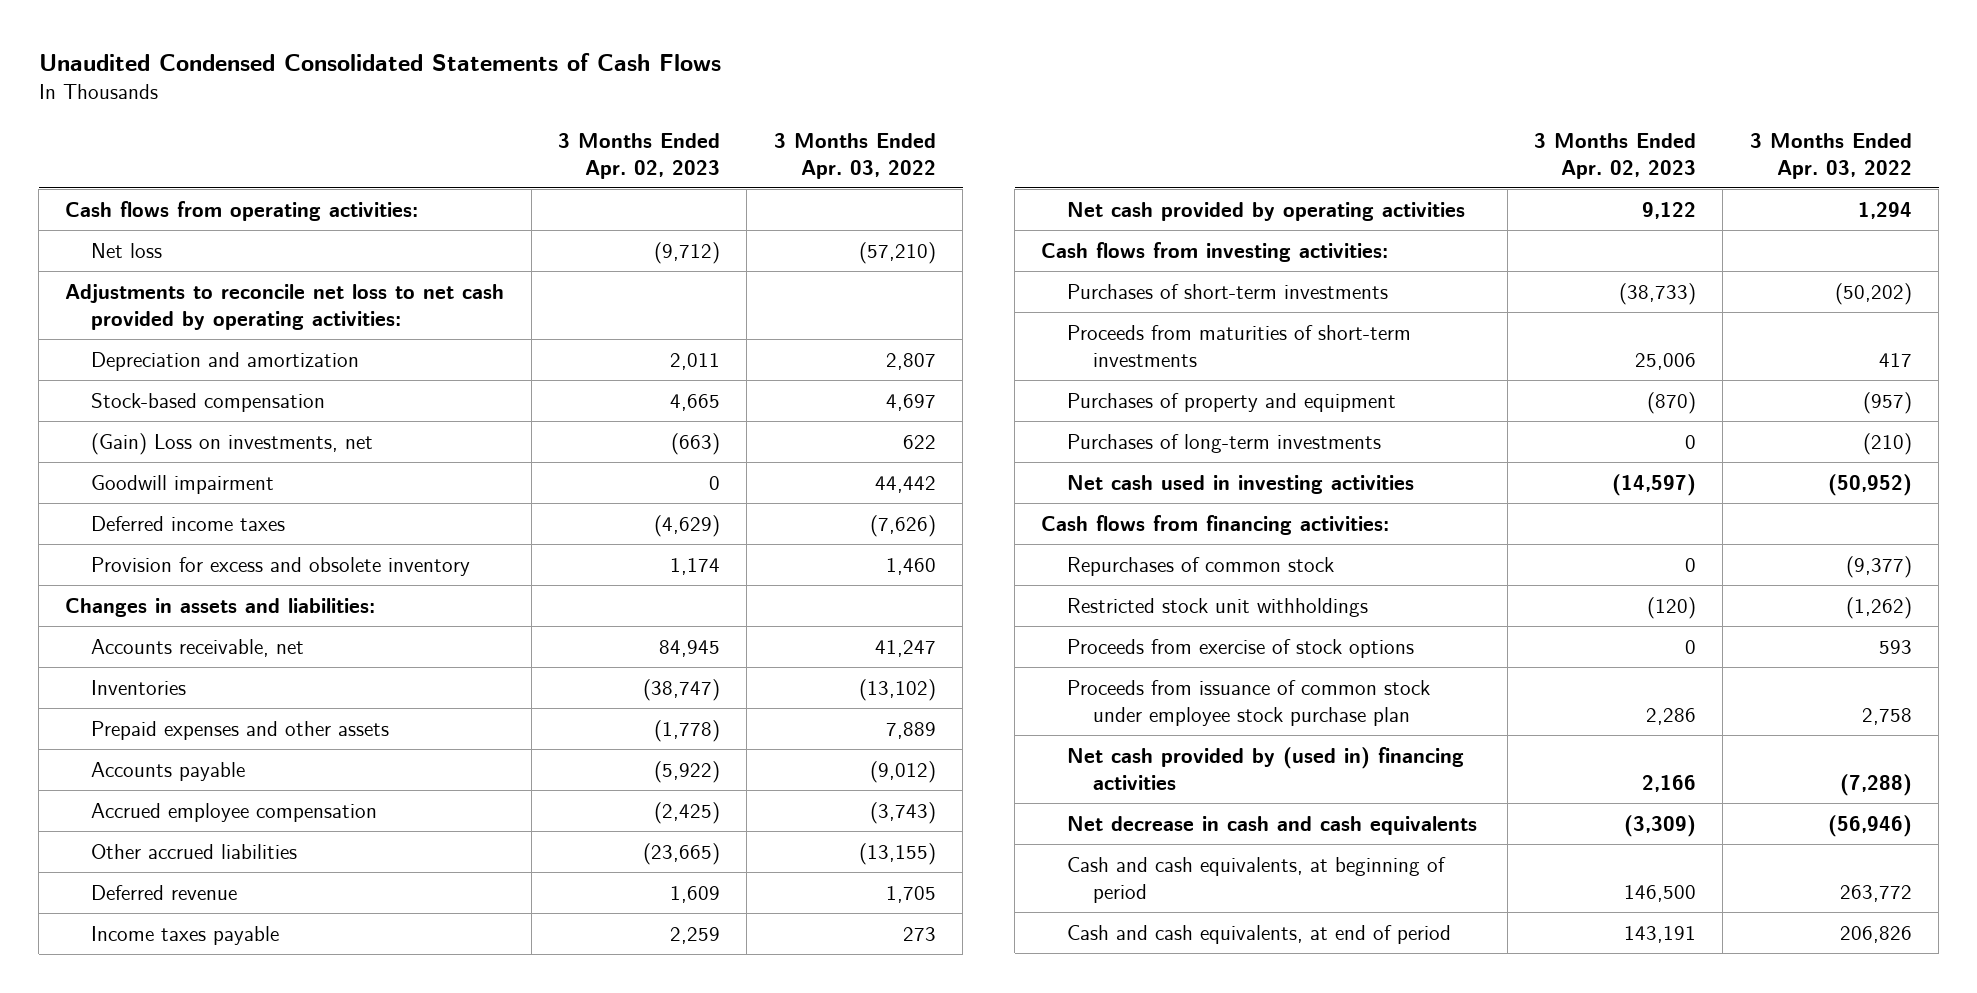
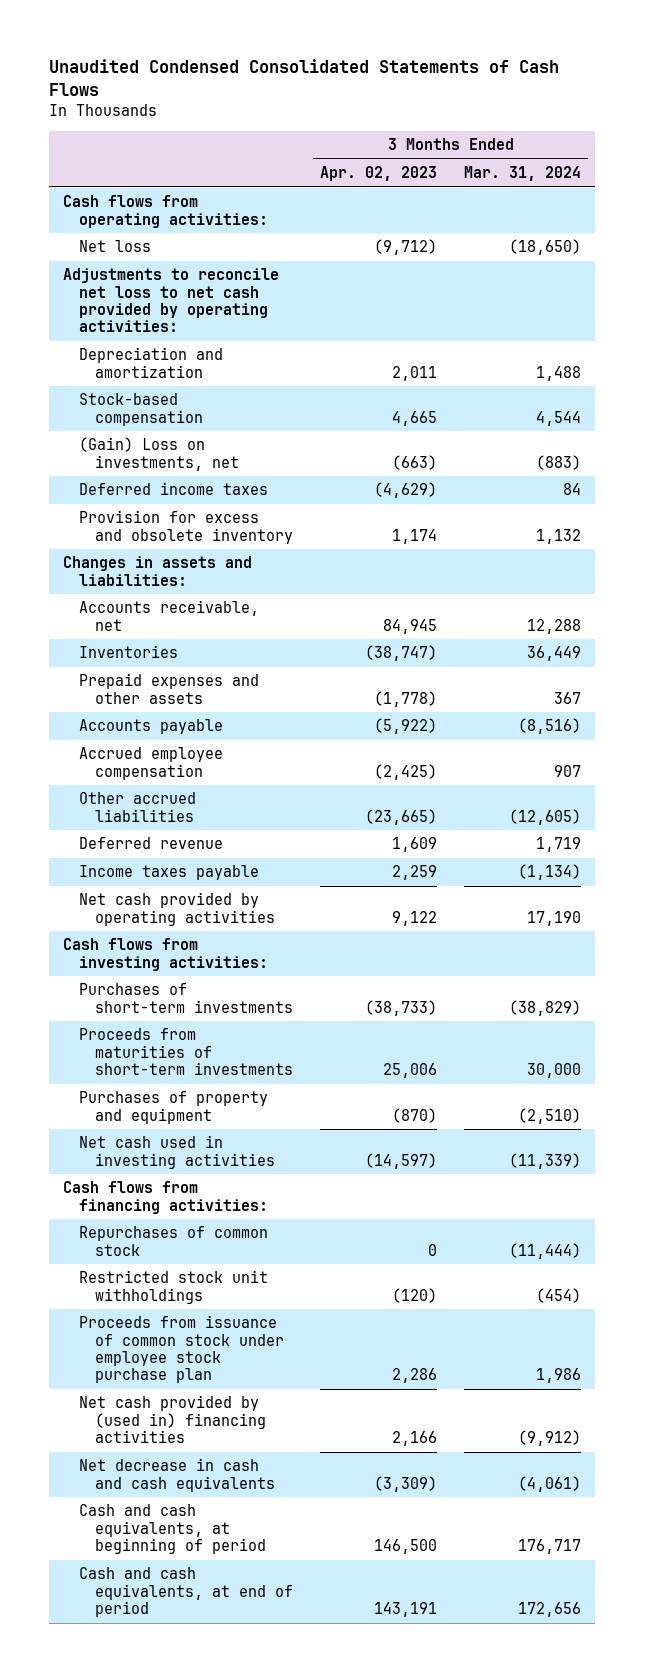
[773,132,936,179] 3 Months Ended Apr. 03, 2022 -> none
none -> [464,166,582,182] Mar. 31, 2024
[91,474,275,494] Goodwill impairment -> none
[1067,433,1382,453] Purchases of long-term investments -> none
[1067,638,1415,658] Proceeds from exercise of stock options -> none

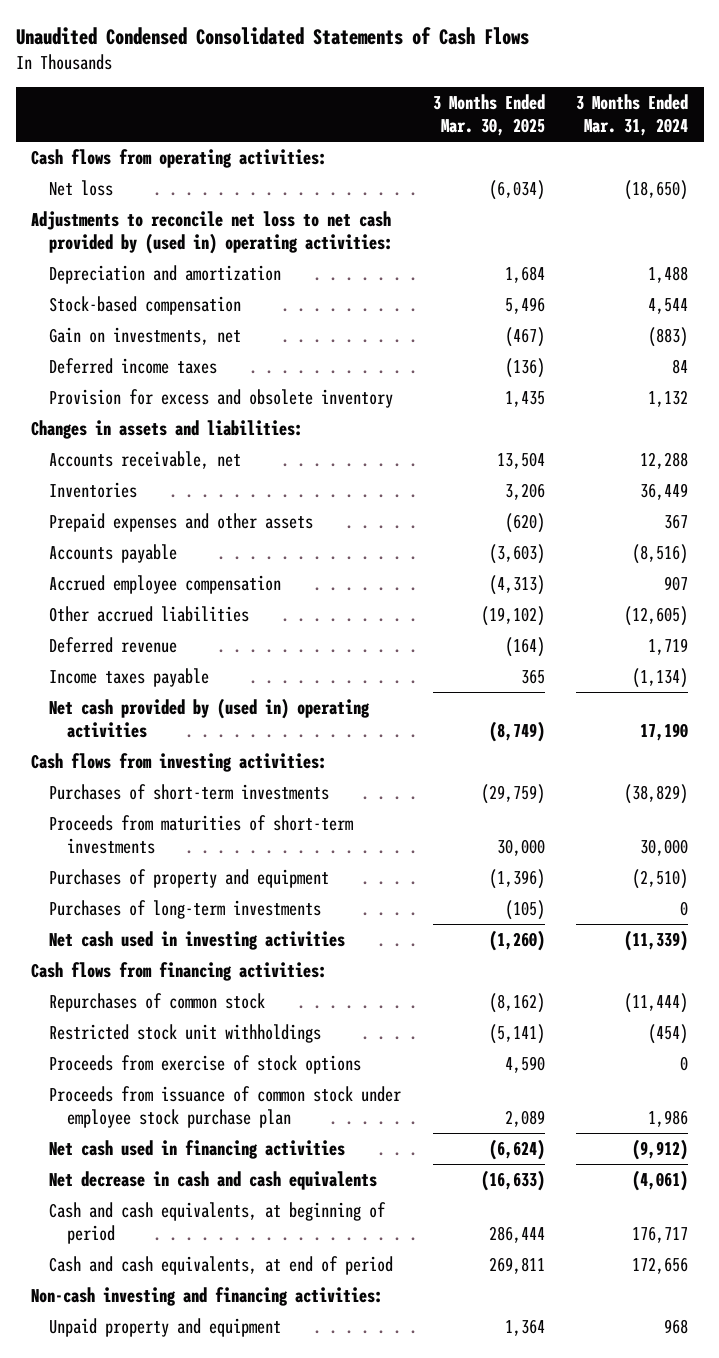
[319,166,437,182] Apr. 02, 2023 -> none
none -> [432,93,545,137] 3 Months Ended Mar. 30, 2025
[63,268,280,333] Adjustments to reconcile net loss to net cash provided by operating activities: -> [31,210,394,255] Adjustments to reconcile net loss to net cash provided by (used in) operating activities:
[78,437,239,471] (Gain) Loss on investments, net -> [49,326,242,345] Gain on investments, net
[78,892,275,926] Net cash provided by operating activities -> [49,697,371,739] Net cash provided by (used in) operating activities
none -> [49,899,322,919] Purchases of long-term investments
none -> [49,1054,362,1074] Proceeds from exercise of stock options
[78,1395,266,1444] Net cash provided by (used in) financing activities -> [49,1139,346,1159] Net cash used in financing activities
none -> [31,1286,384,1306] Non-cash investing and financing activities:
none -> [49,1317,282,1337] Unpaid property and equipment

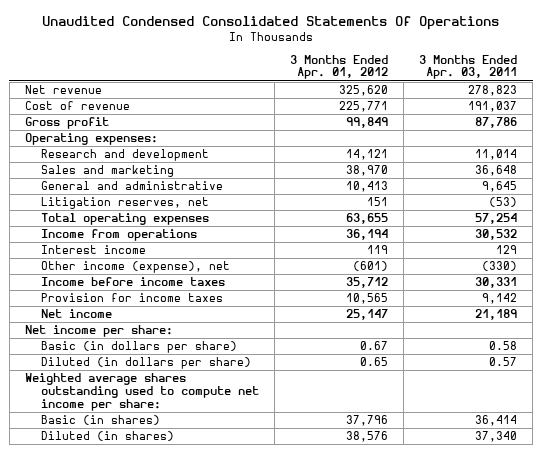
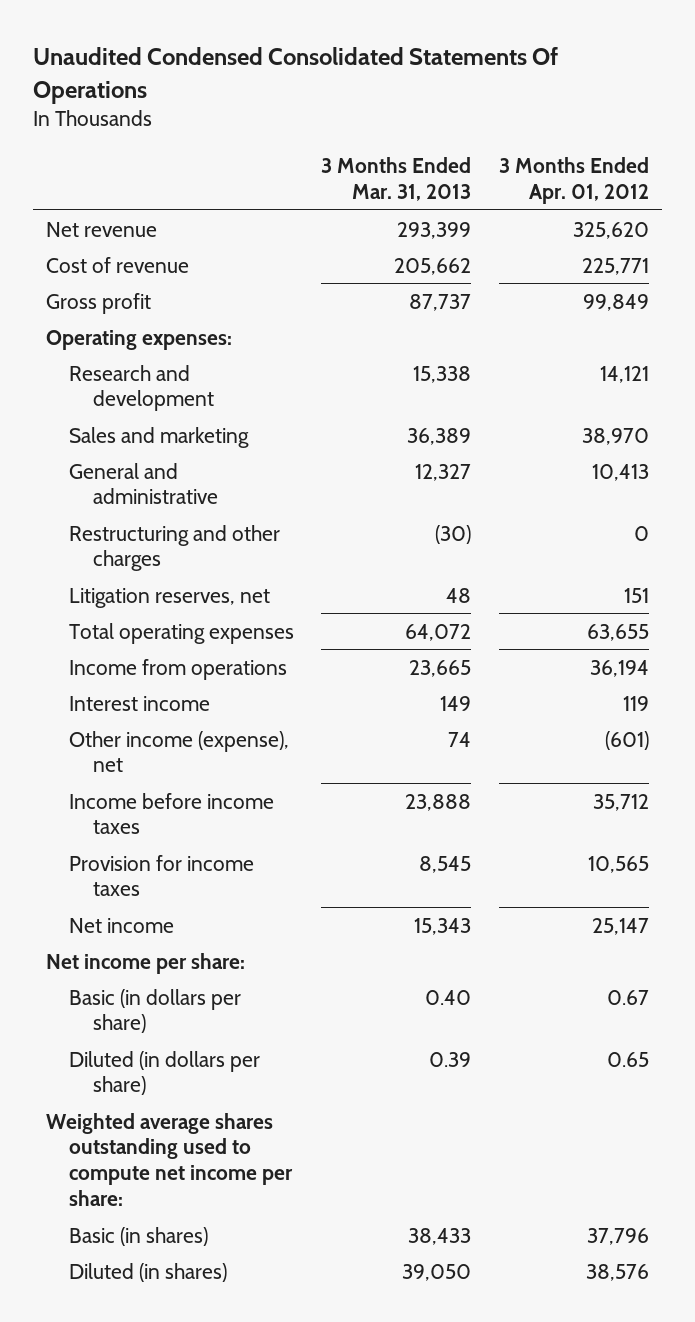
[419,54,518,80] 3 Months Ended Apr. 03, 2011 -> none
none -> [321,157,472,201] 3 Months Ended Mar. 31, 2013
none -> [69,524,281,572] Restructuring and other charges

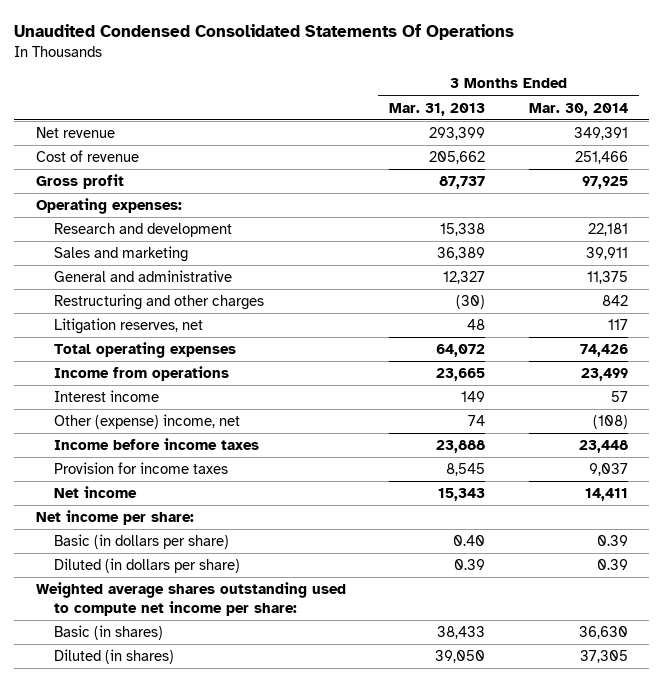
[498,157,649,204] 3 Months Ended Apr. 01, 2012 -> none
none -> [528,102,628,116] Mar. 30, 2014
[69,730,290,773] Other income (expense), net -> [54,414,241,430] Other (expense) income, net

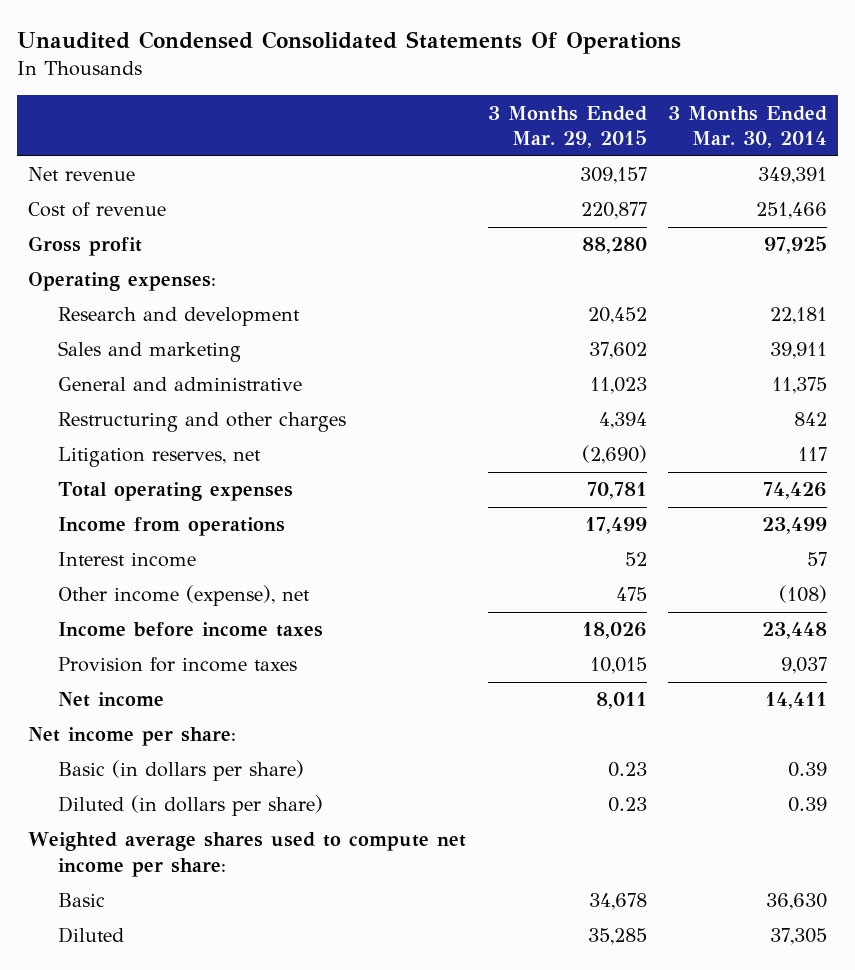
[389,102,486,116] Mar. 31, 2013 -> none
none -> [487,105,647,149] 3 Months Ended Mar. 29, 2015
[54,414,241,430] Other (expense) income, net -> [57,585,310,607] Other income (expense), net
[35,582,346,616] Weighted average shares outstanding used to compute net income per share: -> [28,832,467,878] Weighted average shares used to compute net income per share:
[54,625,164,641] Basic (in shares) -> [57,893,105,908] Basic
[54,649,175,665] Diluted (in shares) -> [57,927,124,944] Diluted

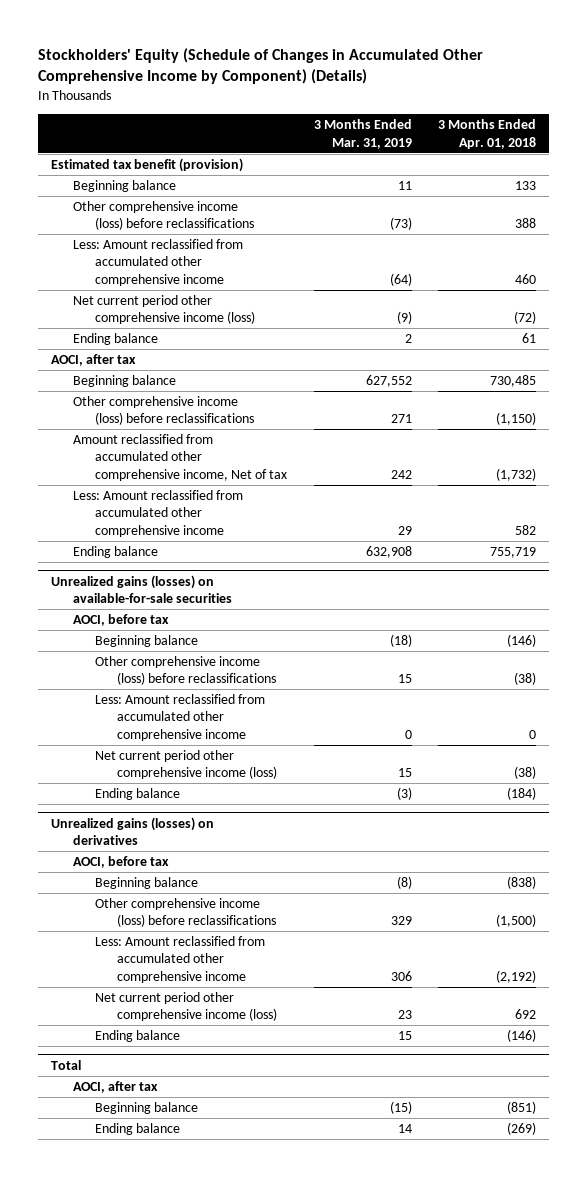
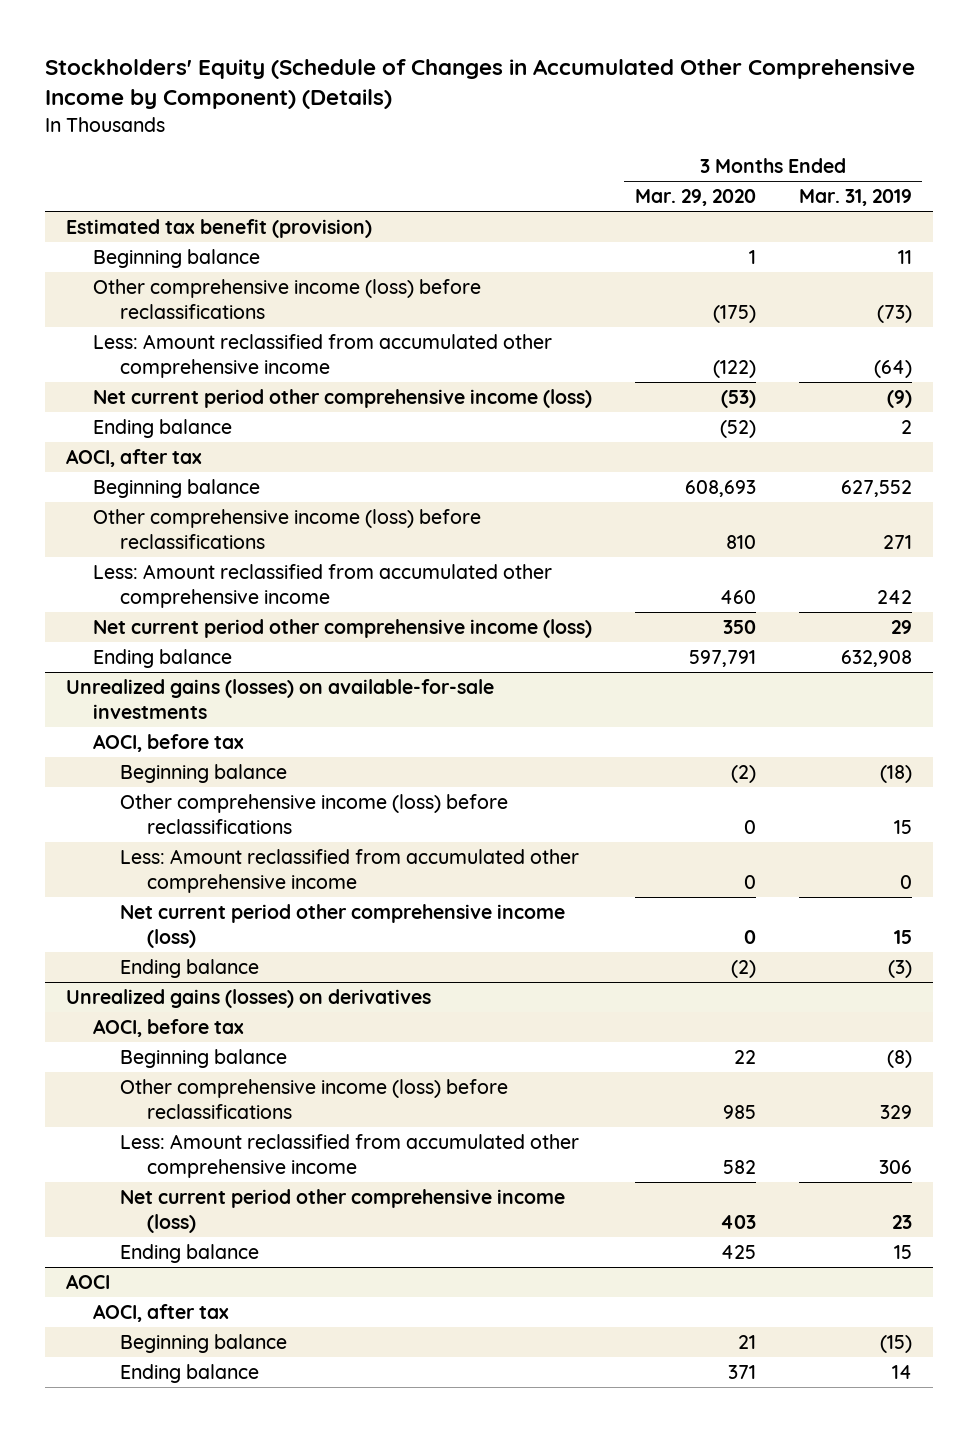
[438,119,537,149] 3 Months Ended Apr. 01, 2018 -> none
none -> [634,188,756,206] Mar. 29, 2020
[73,433,288,481] Amount reclassified from accumulated other comprehensive income, Net of tax -> [93,563,553,608] Less: Amount reclassified from accumulated other comprehensive income
[73,489,244,537] Less: Amount reclassified from accumulated other comprehensive income -> [93,618,593,638] Net current period other comprehensive income (loss)
[51,574,233,604] Unrealized gains (losses) on available-for-sale securities -> [66,678,495,719] Unrealized gains (losses) on available-for-sale investments
[51,1059,82,1070] Total -> [66,1273,111,1289] AOCI

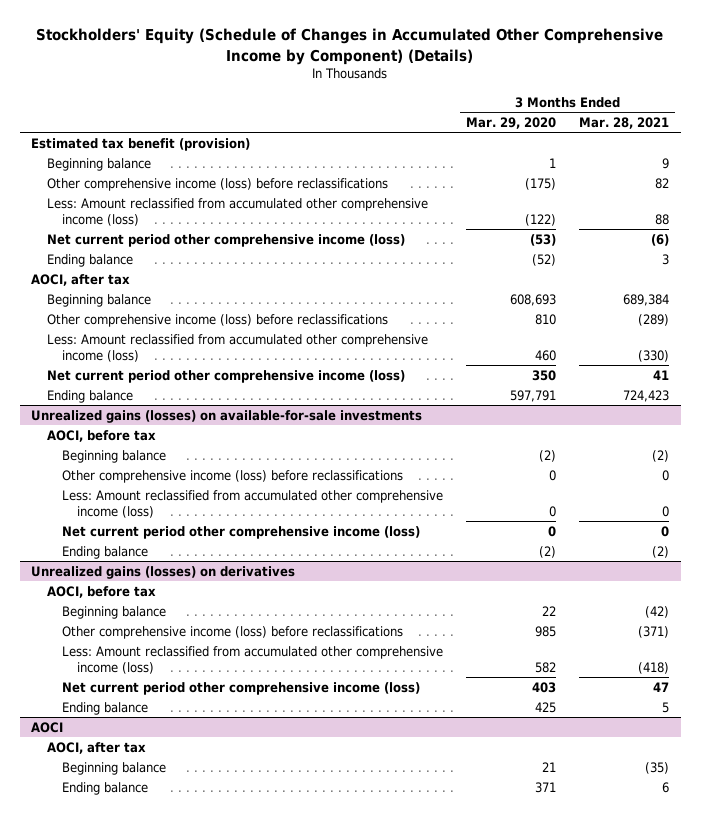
[798,188,912,206] Mar. 31, 2019 -> none
none -> [579,117,670,130] Mar. 28, 2021
[93,333,553,378] Less: Amount reclassified from accumulated other comprehensive income -> [46,198,428,226] Less: Amount reclassified from accumulated other comprehensive income (loss)
[93,563,553,608] Less: Amount reclassified from accumulated other comprehensive income -> [46,334,428,362] Less: Amount reclassified from accumulated other comprehensive income (loss)
[120,848,580,893] Less: Amount reclassified from accumulated other comprehensive income -> [61,490,443,518] Less: Amount reclassified from accumulated other comprehensive income (loss)
[120,1133,580,1178] Less: Amount reclassified from accumulated other comprehensive income -> [61,646,443,674] Less: Amount reclassified from accumulated other comprehensive income (loss)

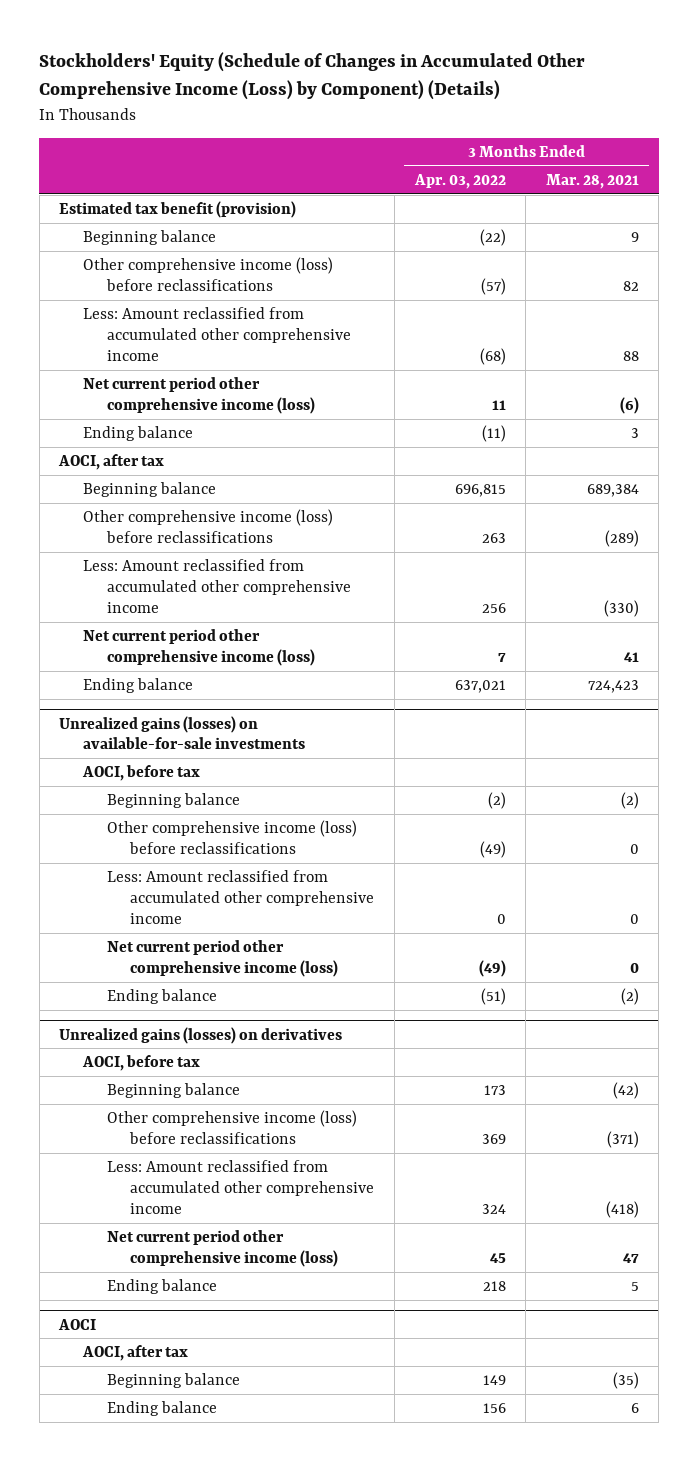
[36,28,664,65] Stockholders' Equity (Schedule of Changes in Accumulated Other Comprehensive Income by Component) (Details) -> [39,52,586,101] Stockholders' Equity (Schedule of Changes in Accumulated Other Comprehensive Income (Loss) by Component) (Details)
[466,117,557,130] Mar. 29, 2020 -> none
none -> [413,174,506,190] Apr. 03, 2022
[46,198,428,226] Less: Amount reclassified from accumulated other comprehensive income (loss) -> [82,307,351,361] Less: Amount reclassified from accumulated other comprehensive income
[46,334,428,362] Less: Amount reclassified from accumulated other comprehensive income (loss) -> [82,559,351,613] Less: Amount reclassified from accumulated other comprehensive income
[61,490,443,518] Less: Amount reclassified from accumulated other comprehensive income (loss) -> [106,870,375,924] Less: Amount reclassified from accumulated other comprehensive income
[61,646,443,674] Less: Amount reclassified from accumulated other comprehensive income (loss) -> [106,1160,375,1214] Less: Amount reclassified from accumulated other comprehensive income

